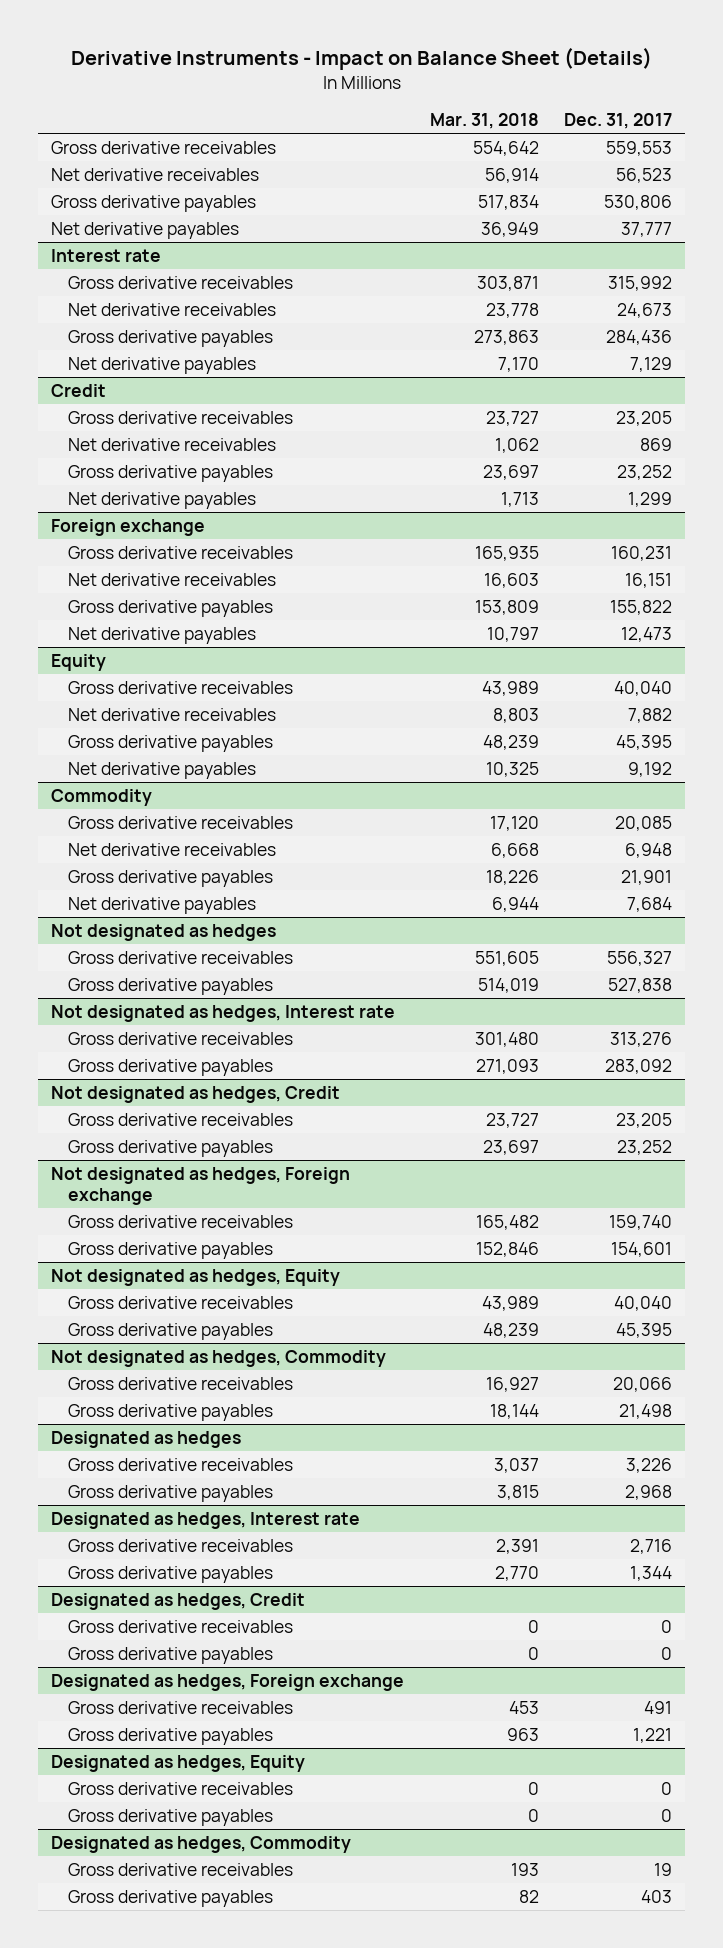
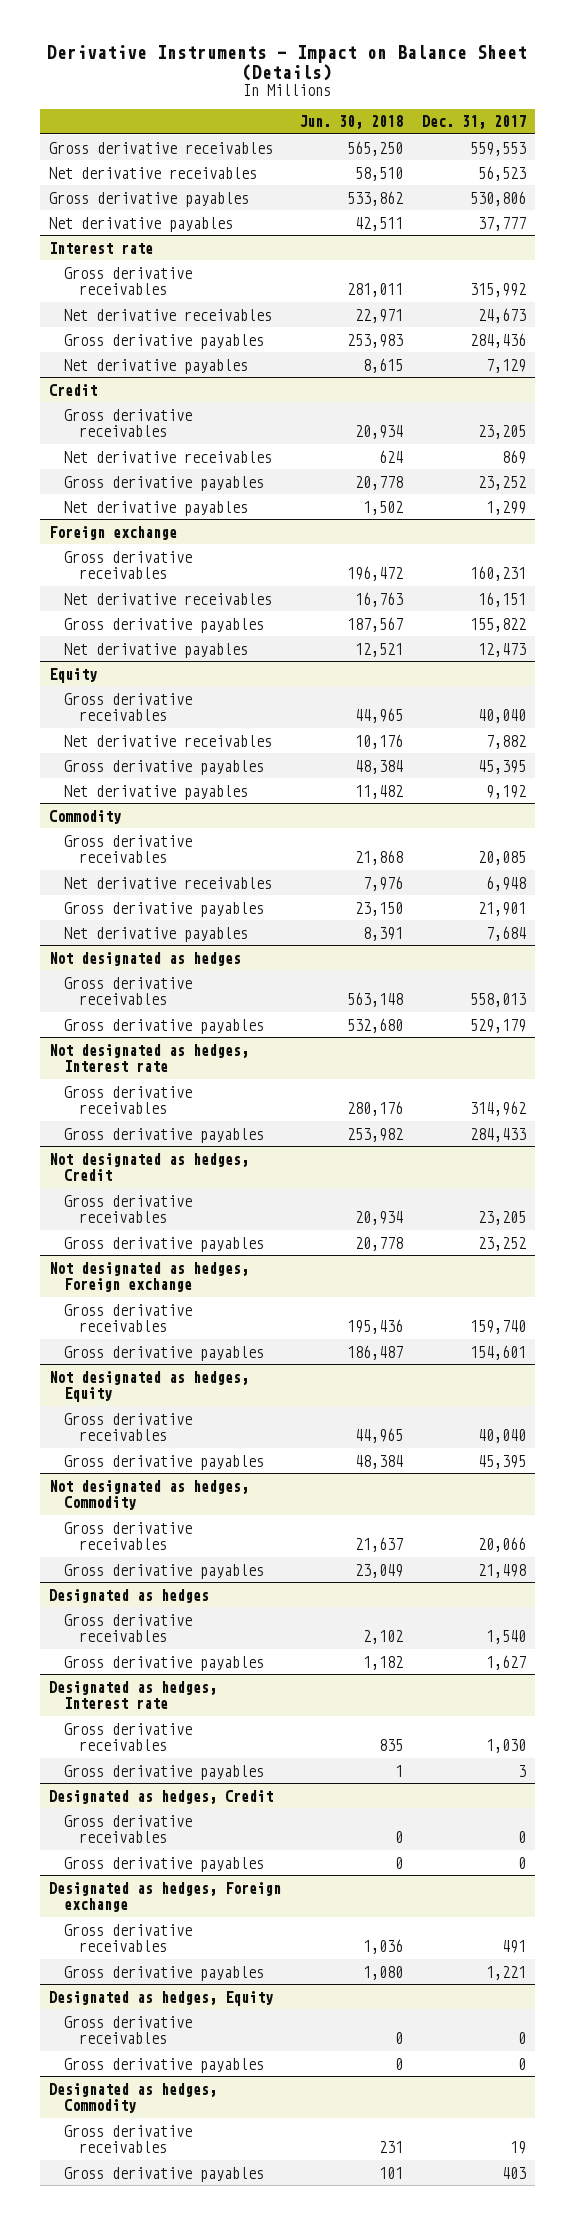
[429,113,539,130] Mar. 31, 2018 -> none
none -> [299,115,404,130] Jun. 30, 2018
[607,951,673,967] 556,327 -> [470,992,527,1007] 558,013
[608,978,673,994] 527,838 -> [470,1018,527,1033] 529,179
[610,1032,673,1048] 313,276 -> [470,1100,527,1116] 314,962
[605,1059,673,1075] 283,092 -> [470,1127,527,1142] 284,433
[626,1458,673,1474] 3,226 -> [486,1629,527,1644] 1,540
[625,1485,673,1501] 2,968 -> [486,1654,527,1670] 1,627
[630,1539,673,1555] 2,716 -> [486,1738,527,1753] 1,030
[630,1566,673,1582] 1,344 -> [518,1764,527,1777] 3

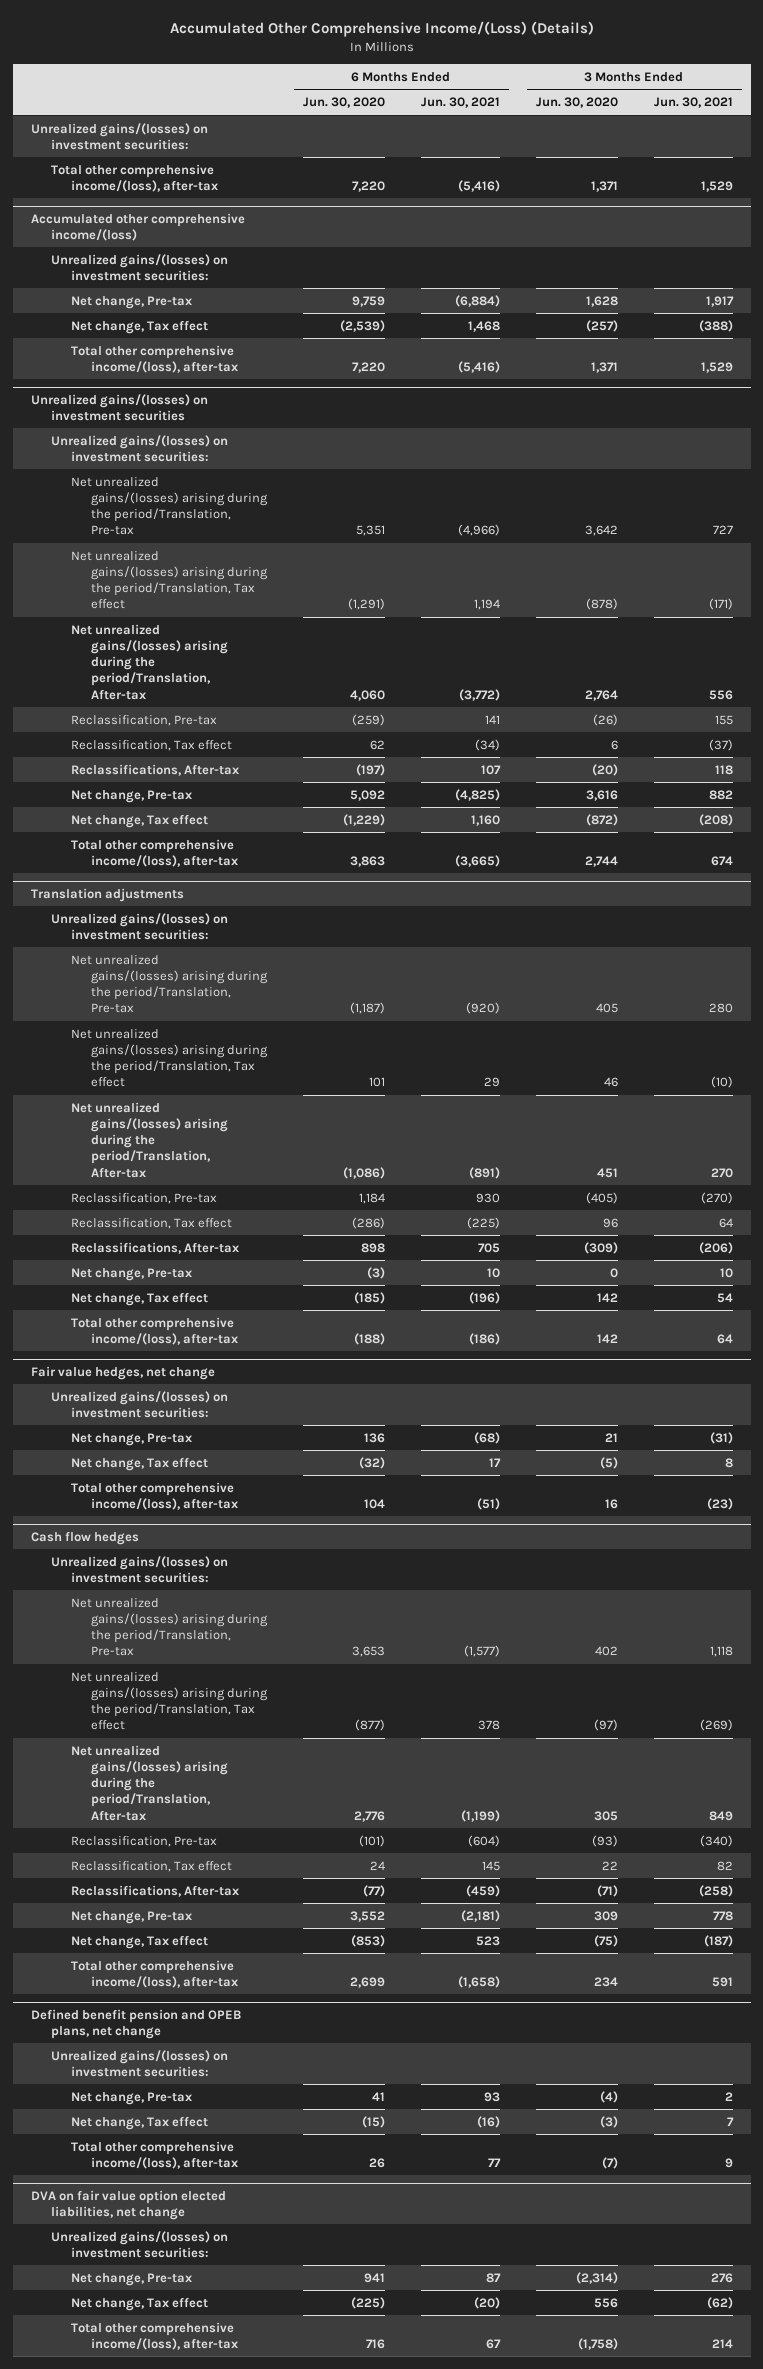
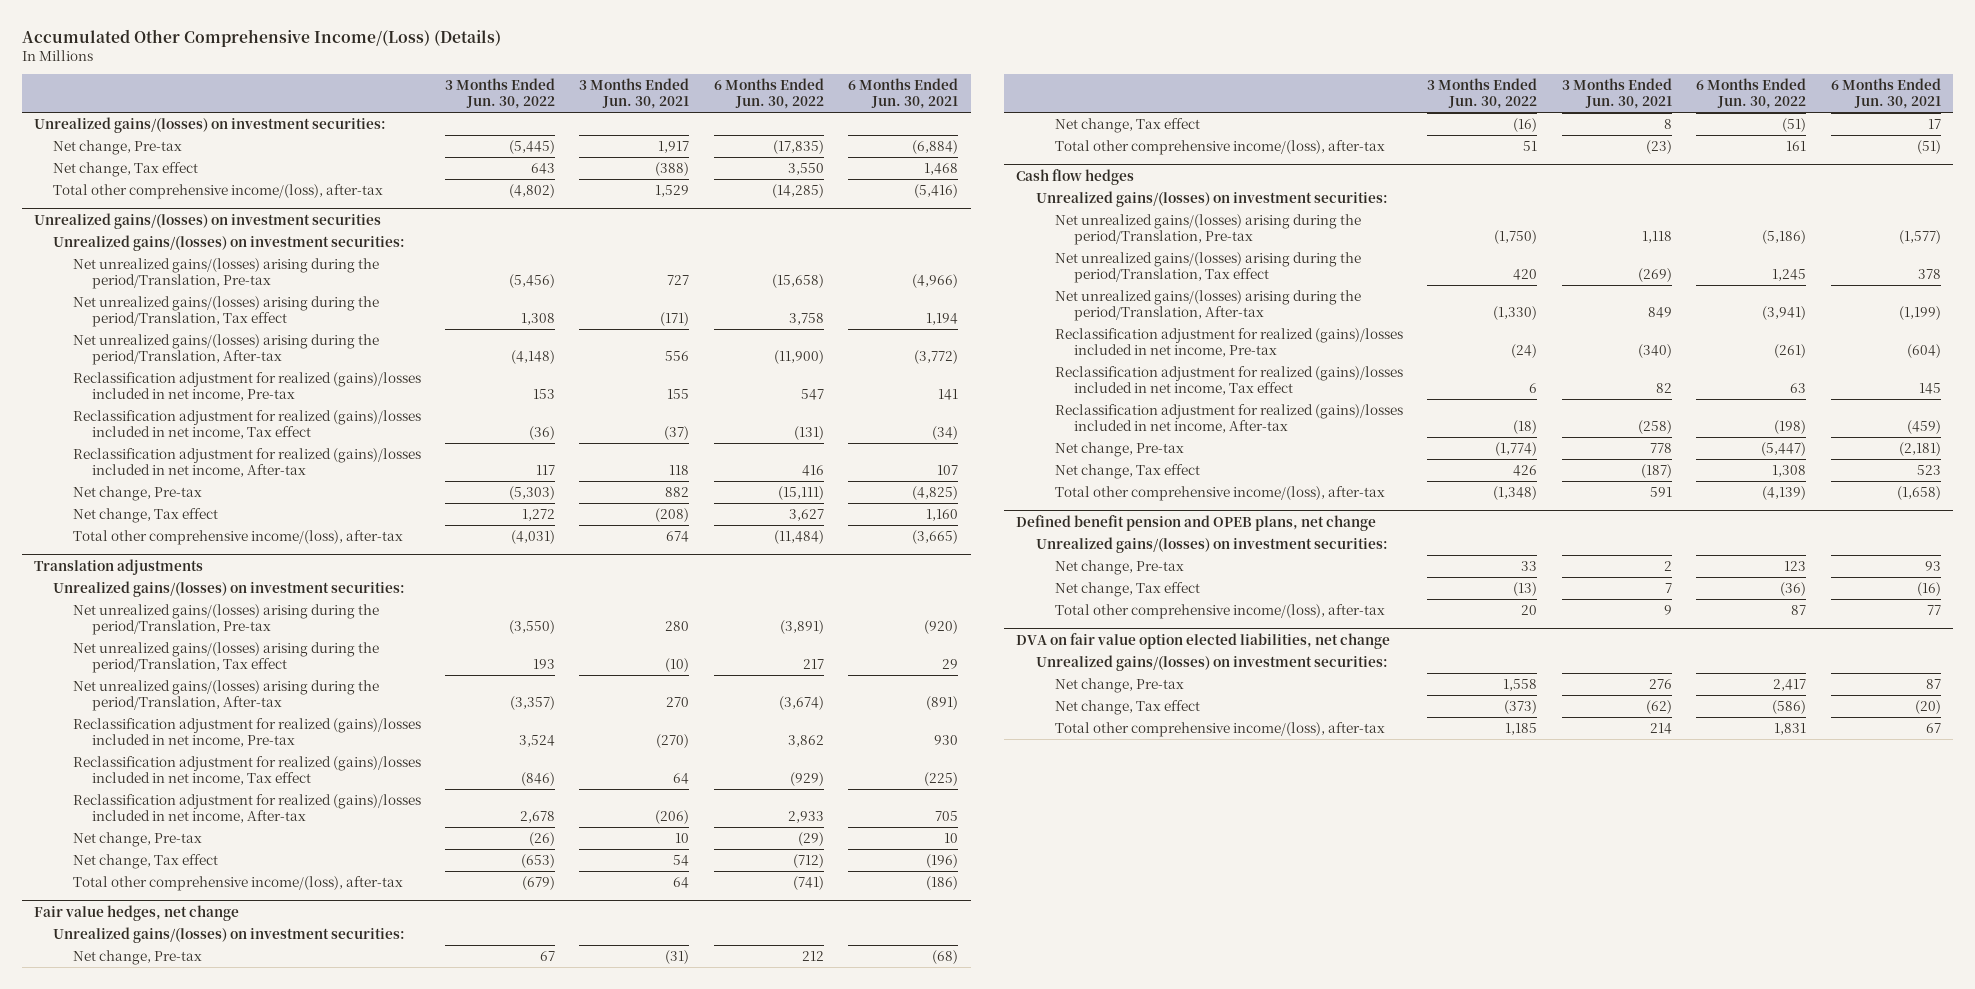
[303,97,386,109] Jun. 30, 2020 -> none
[535,97,618,109] Jun. 30, 2020 -> none
none -> [445,78,556,109] 3 Months Ended Jun. 30, 2022
none -> [713,78,824,109] 6 Months Ended Jun. 30, 2022
[50,163,219,192] Total other comprehensive income/(loss), after-tax -> none
[30,212,245,242] Accumulated other comprehensive income/(loss) -> none
[50,253,228,281] Unrealized gains/(losses) on investment securities: -> none
[71,714,218,726] Reclassification, Pre-tax -> [72,372,421,401] Reclassification adjustment for realized (gains)/losses included in net income, Pre-tax
[71,739,233,751] Reclassification, Tax effect -> [72,410,421,439] Reclassification adjustment for realized (gains)/losses included in net income, Tax effect
[71,763,240,776] Reclassifications, After-tax -> [72,448,421,477] Reclassification adjustment for realized (gains)/losses included in net income, After-tax
[71,1192,218,1204] Reclassification, Pre-tax -> [72,718,421,747] Reclassification adjustment for realized (gains)/losses included in net income, Pre-tax
[71,1217,233,1229] Reclassification, Tax effect -> [72,756,421,785] Reclassification adjustment for realized (gains)/losses included in net income, Tax effect
[71,1241,240,1254] Reclassifications, After-tax -> [72,794,421,823] Reclassification adjustment for realized (gains)/losses included in net income, After-tax
[71,1835,218,1847] Reclassification, Pre-tax -> [1055,328,1404,357] Reclassification adjustment for realized (gains)/losses included in net income, Pre-tax
[71,1860,233,1872] Reclassification, Tax effect -> [1055,366,1404,395] Reclassification adjustment for realized (gains)/losses included in net income, Tax effect
[71,1884,240,1897] Reclassifications, After-tax -> [1055,404,1404,433] Reclassification adjustment for realized (gains)/losses included in net income, After-tax

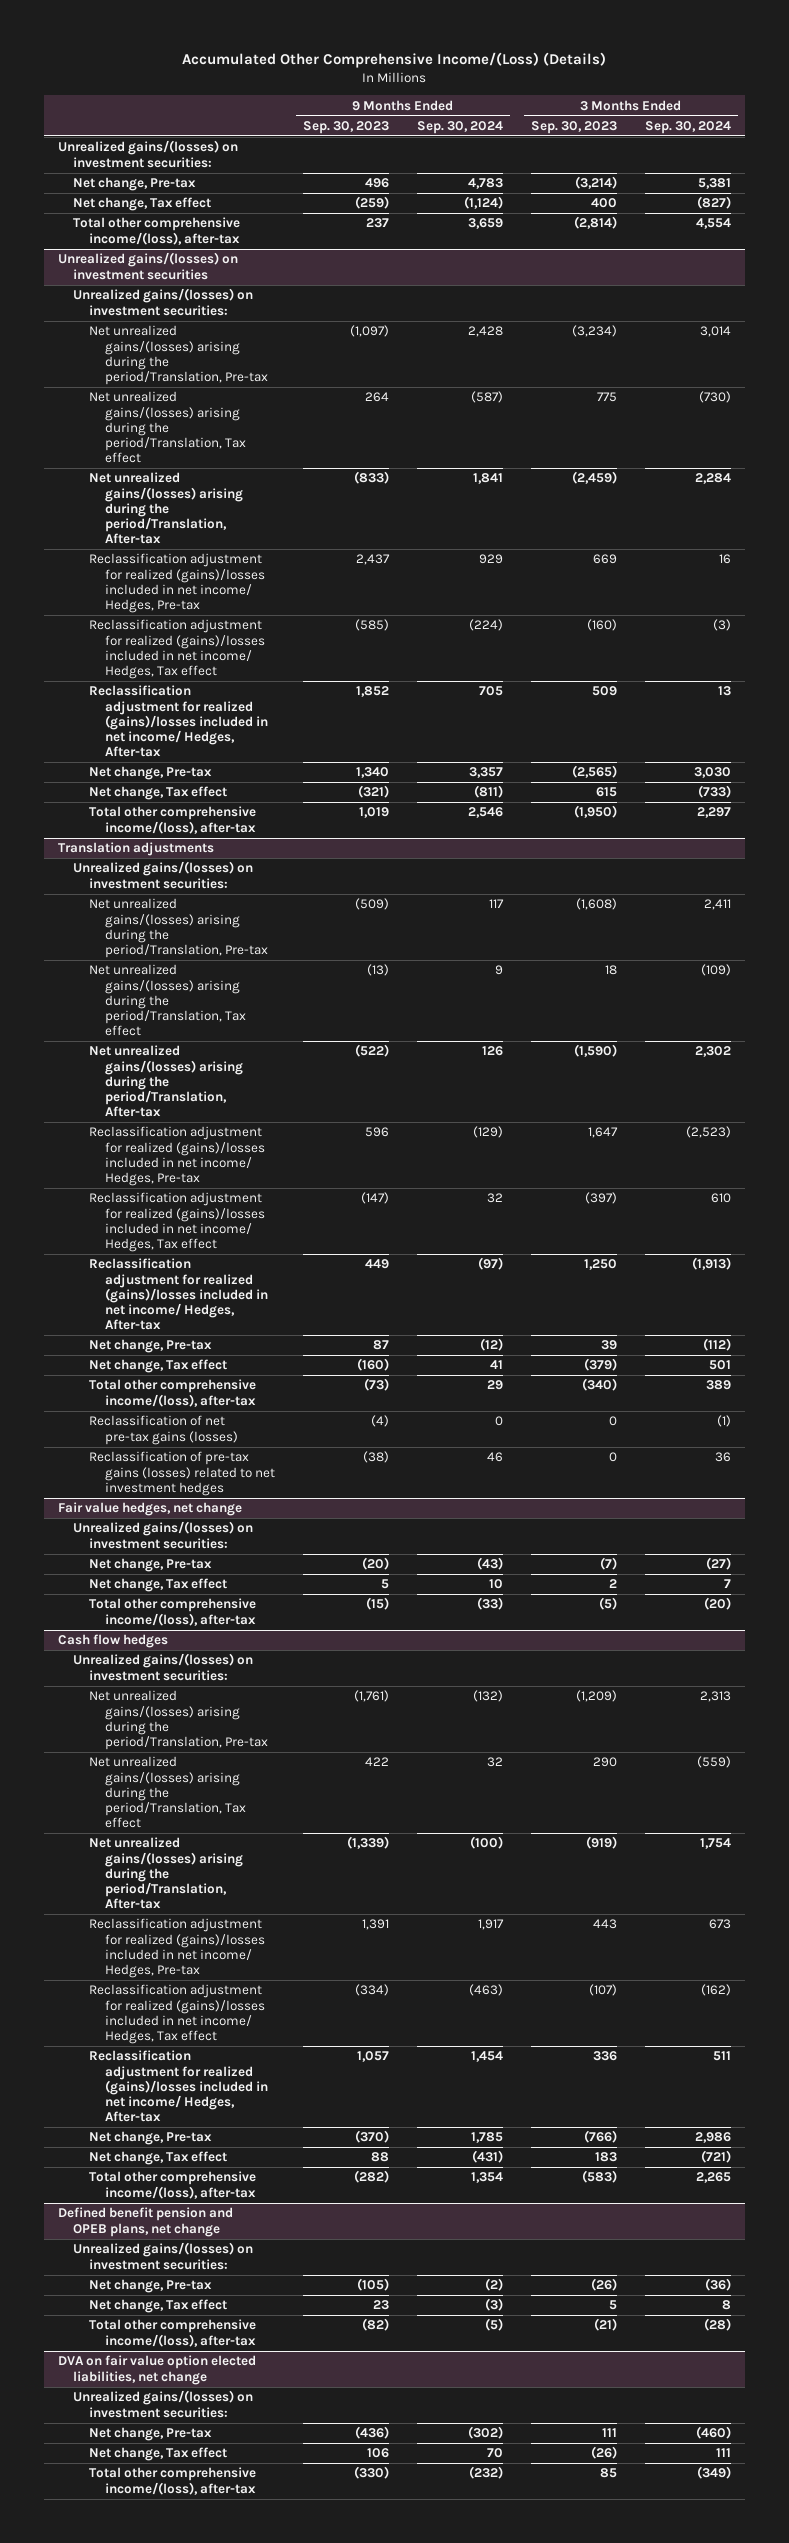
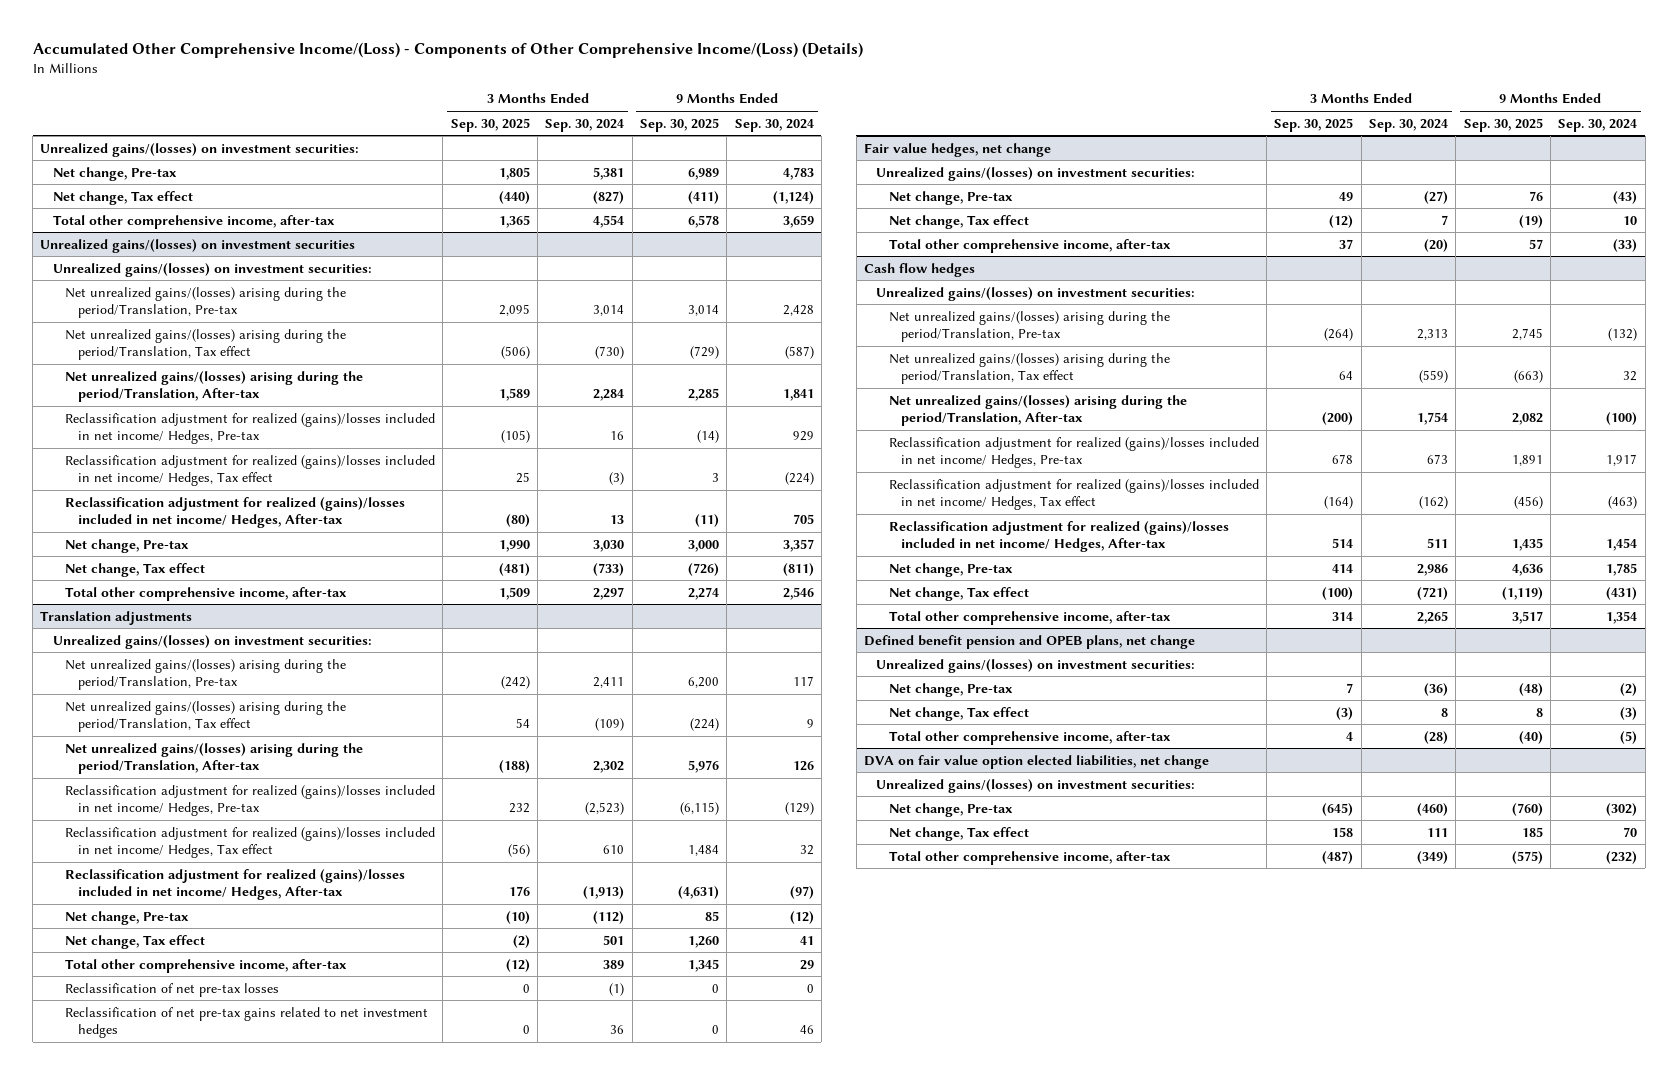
[182,52,607,69] Accumulated Other Comprehensive Income/(Loss) (Details) -> [32,42,863,59] Accumulated Other Comprehensive Income/(Loss) - Components of Other Comprehensive Income/(Loss) (Details)
[302,120,389,134] Sep. 30, 2023 -> none
[530,120,617,134] Sep. 30, 2023 -> none
none -> [450,117,530,132] Sep. 30, 2025
none -> [639,117,719,132] Sep. 30, 2025
[73,217,241,245] Total other comprehensive income/(loss), after-tax -> [52,214,335,229] Total other comprehensive income, after-tax
[88,806,256,834] Total other comprehensive income/(loss), after-tax -> [65,586,348,601] Total other comprehensive income, after-tax
[88,1379,256,1407] Total other comprehensive income/(loss), after-tax -> [65,958,348,973] Total other comprehensive income, after-tax
[88,1415,238,1445] Reclassification of net pre-tax gains (losses) -> [65,982,280,997] Reclassification of net pre-tax losses
[88,1451,275,1496] Reclassification of pre-tax gains (losses) related to net investment hedges -> [65,1006,429,1039] Reclassification of net pre-tax gains related to net investment hedges
[88,1598,256,1626] Total other comprehensive income/(loss), after-tax -> [888,238,1171,253] Total other comprehensive income, after-tax
[88,2171,256,2199] Total other comprehensive income/(loss), after-tax -> [888,610,1171,625] Total other comprehensive income, after-tax
[88,2319,256,2347] Total other comprehensive income/(loss), after-tax -> [888,730,1171,745] Total other comprehensive income, after-tax
[88,2467,256,2495] Total other comprehensive income/(loss), after-tax -> [888,850,1171,865] Total other comprehensive income, after-tax

